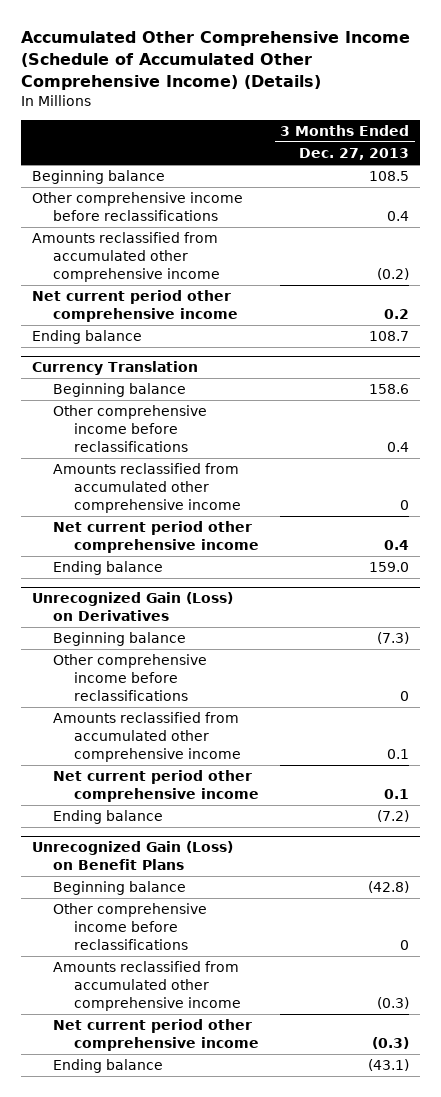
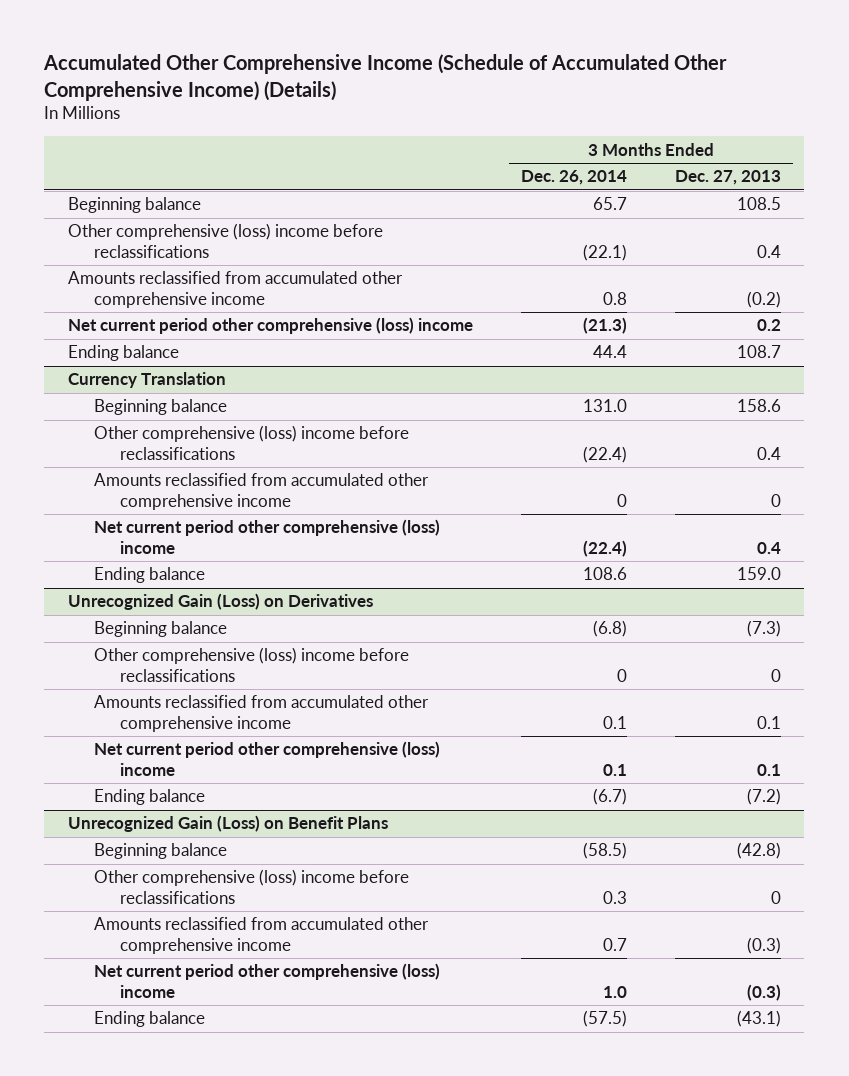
none -> [520,170,627,186] Dec. 26, 2014
[31,192,243,222] Other comprehensive income before reclassifications -> [68,223,384,259] Other comprehensive (loss) income before reclassifications
[31,290,238,323] Net current period other comprehensive income -> [68,317,474,335] Net current period other comprehensive (loss) income
[52,405,207,453] Other comprehensive income before reclassifications -> [94,425,410,461] Other comprehensive (loss) income before reclassifications
[52,521,260,554] Net current period other comprehensive income -> [94,519,441,555] Net current period other comprehensive (loss) income
[52,654,207,702] Other comprehensive income before reclassifications -> [94,647,410,683] Other comprehensive (loss) income before reclassifications
[52,770,260,803] Net current period other comprehensive income -> [94,741,441,777] Net current period other comprehensive (loss) income
[52,903,207,951] Other comprehensive income before reclassifications -> [94,869,410,905] Other comprehensive (loss) income before reclassifications
[52,1019,260,1052] Net current period other comprehensive income -> [94,963,441,999] Net current period other comprehensive (loss) income

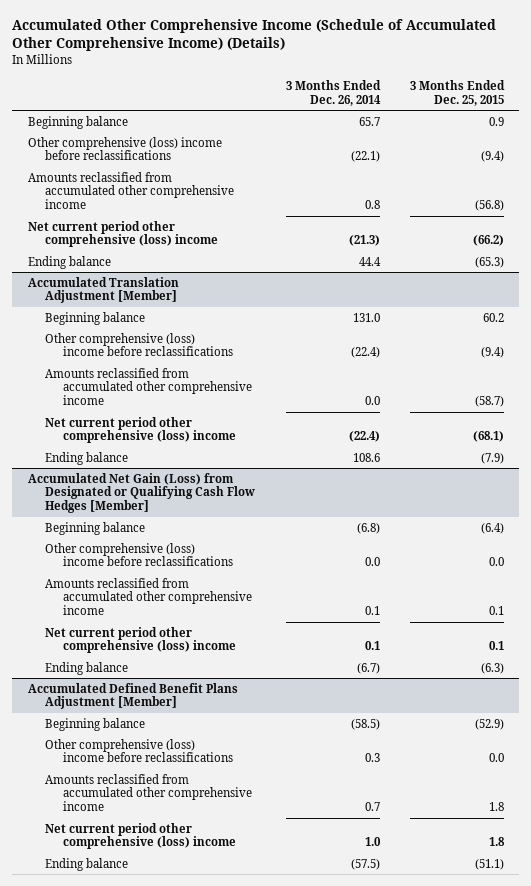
[674,170,781,186] Dec. 27, 2013 -> none
none -> [409,79,505,106] 3 Months Ended Dec. 25, 2015
[68,372,227,389] Currency Translation -> [27,276,179,304] Accumulated Translation Adjustment [Member]
[616,494,627,508] 0 -> [364,396,380,406] 0.0
[68,593,374,611] Unrecognized Gain (Loss) on Derivatives -> [27,472,256,514] Accumulated Net Gain (Loss) from Designated or Qualifying Cash Flow Hedges [Member]
[616,669,627,683] 0 -> [364,557,380,567] 0.0
[68,815,389,833] Unrecognized Gain (Loss) on Benefit Plans -> [27,682,238,710] Accumulated Defined Benefit Plans Adjustment [Member]

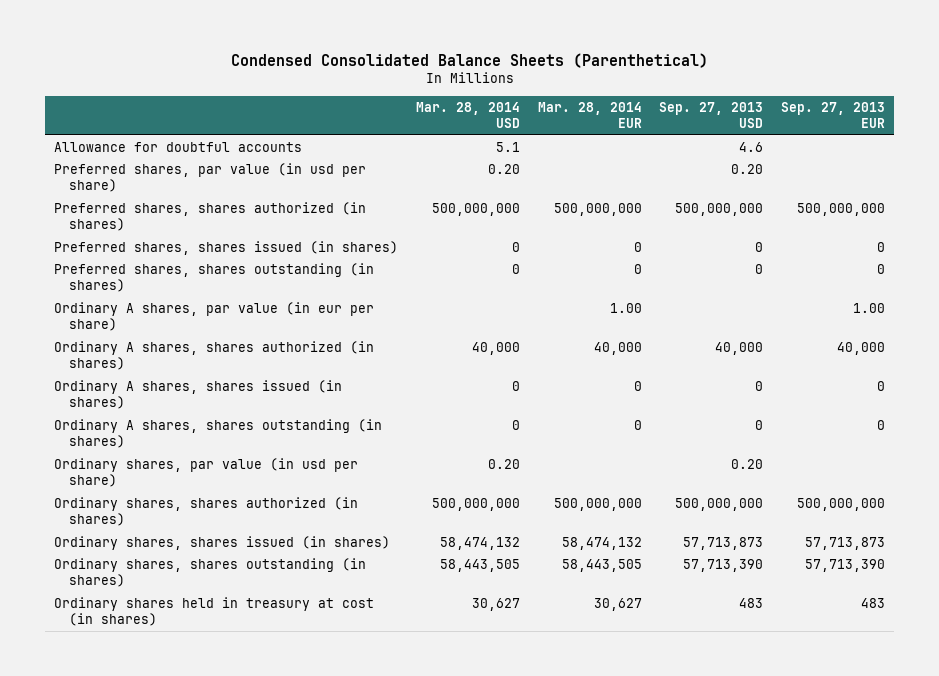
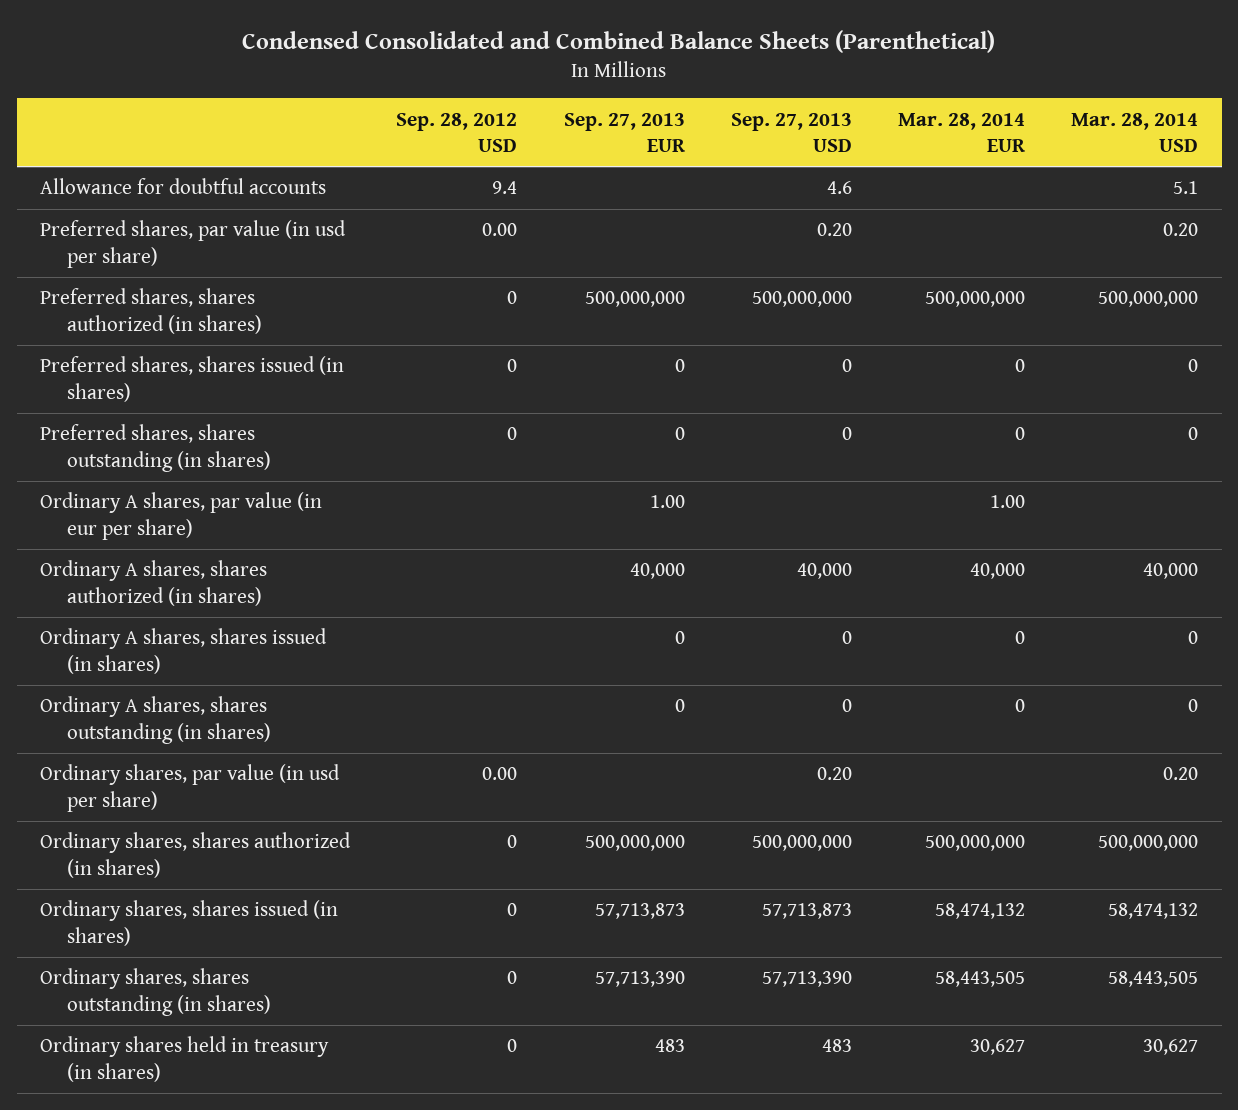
[230,52,708,68] Condensed Consolidated Balance Sheets (Parenthetical) -> [242,30,996,54] Condensed Consolidated and Combined Balance Sheets (Parenthetical)
none -> [396,112,518,152] Sep. 28, 2012 USD
[54,596,375,627] Ordinary shares held in treasury at cost (in shares) -> [39,1036,329,1082] Ordinary shares held in treasury (in shares)

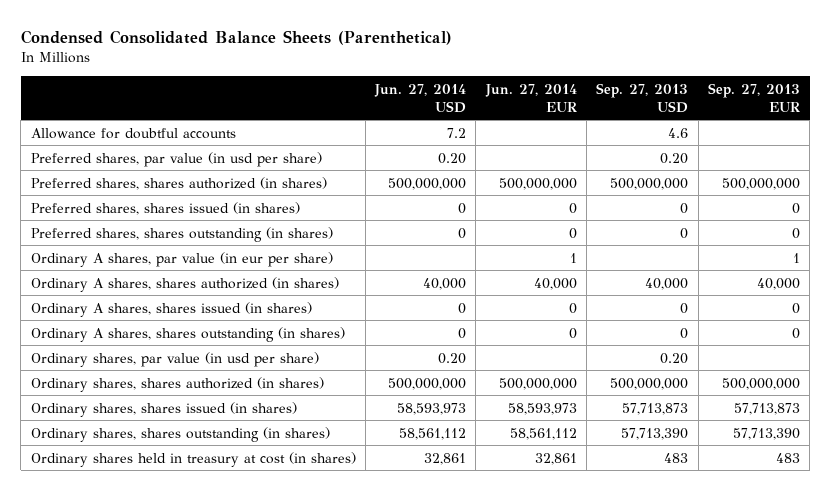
[242,30,996,54] Condensed Consolidated and Combined Balance Sheets (Parenthetical) -> [20,29,452,45] Condensed Consolidated Balance Sheets (Parenthetical)
[396,112,518,152] Sep. 28, 2012 USD -> none
[898,112,1027,152] Mar. 28, 2014 EUR -> none
[1071,112,1199,152] Mar. 28, 2014 USD -> none
none -> [374,83,467,113] Jun. 27, 2014 USD
none -> [484,83,577,112] Jun. 27, 2014 EUR
[649,495,685,509] 1.00 -> [792,252,800,263] 1
[39,1036,329,1082] Ordinary shares held in treasury (in shares) -> [30,451,356,467] Ordinary shares held in treasury at cost (in shares)

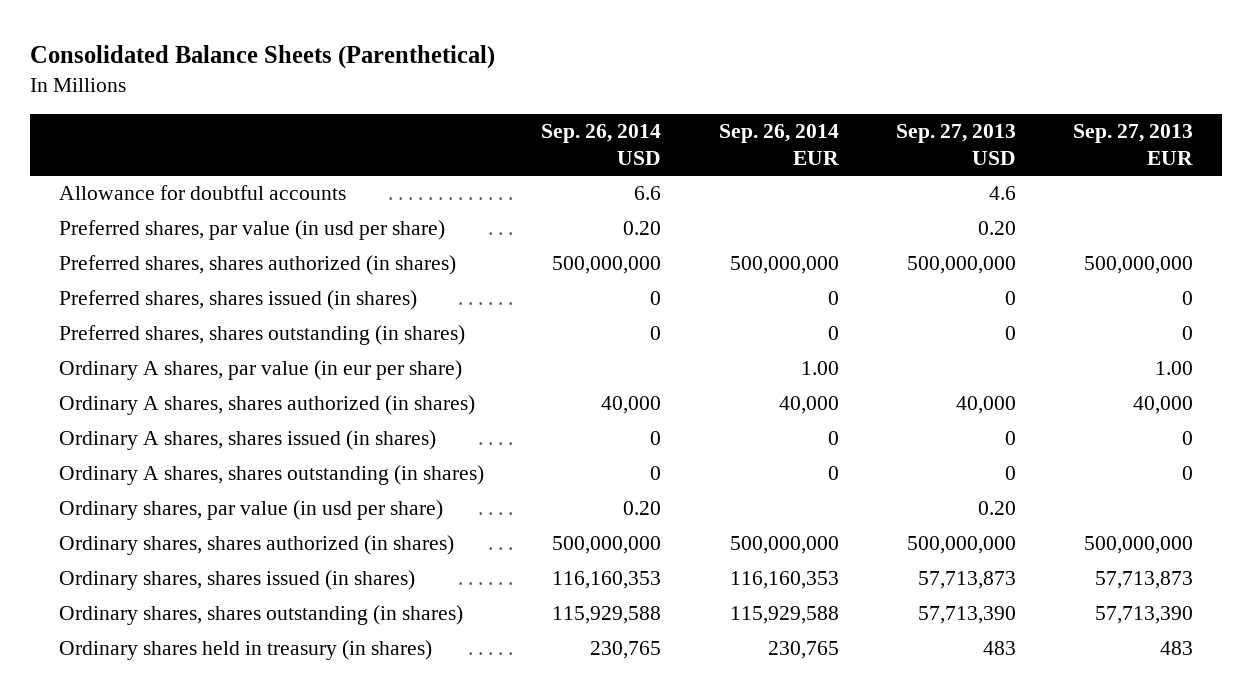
[20,29,452,45] Condensed Consolidated Balance Sheets (Parenthetical) -> [30,45,496,70] Consolidated Balance Sheets (Parenthetical)
[374,83,467,113] Jun. 27, 2014 USD -> none
[484,83,577,112] Jun. 27, 2014 EUR -> none
none -> [541,124,662,166] Sep. 26, 2014 USD
none -> [718,124,839,166] Sep. 26, 2014 EUR
[792,252,800,263] 1 -> [1155,361,1194,376] 1.00
[30,451,356,467] Ordinary shares held in treasury at cost (in shares) -> [58,640,432,661] Ordinary shares held in treasury (in shares)

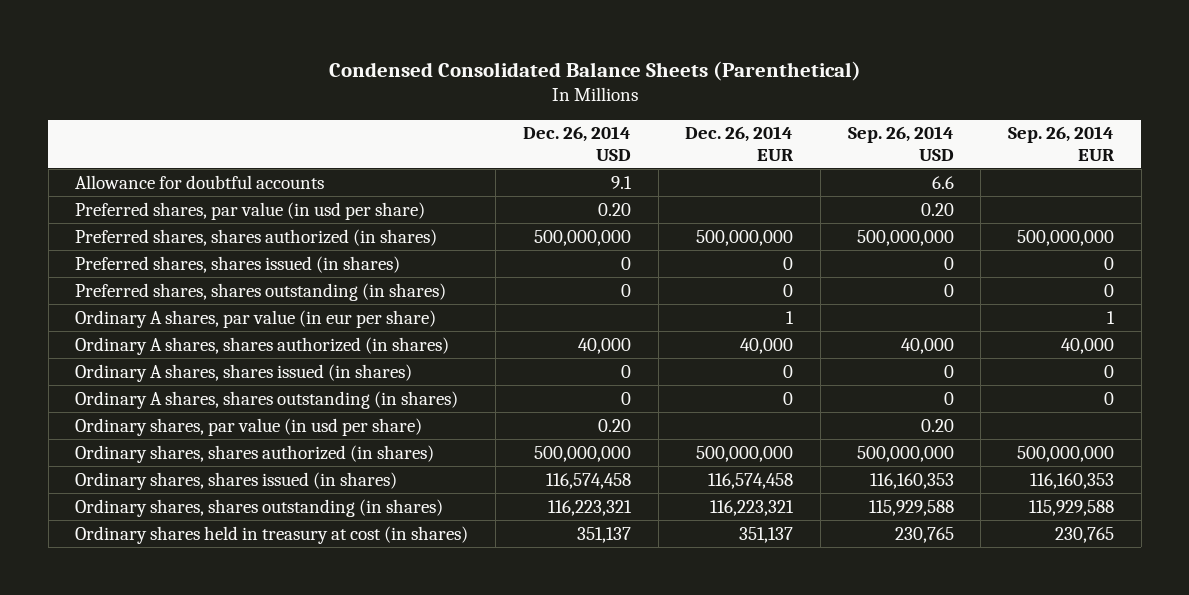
[30,45,496,70] Consolidated Balance Sheets (Parenthetical) -> [328,60,861,81] Condensed Consolidated Balance Sheets (Parenthetical)
[895,124,1016,166] Sep. 27, 2013 USD -> none
[1073,124,1194,166] Sep. 27, 2013 EUR -> none
none -> [522,126,631,161] Dec. 26, 2014 USD
none -> [685,126,794,161] Dec. 26, 2014 EUR
[800,361,839,376] 1.00 -> [1106,310,1115,324] 1
[58,640,432,661] Ordinary shares held in treasury (in shares) -> [75,525,469,544] Ordinary shares held in treasury at cost (in shares)

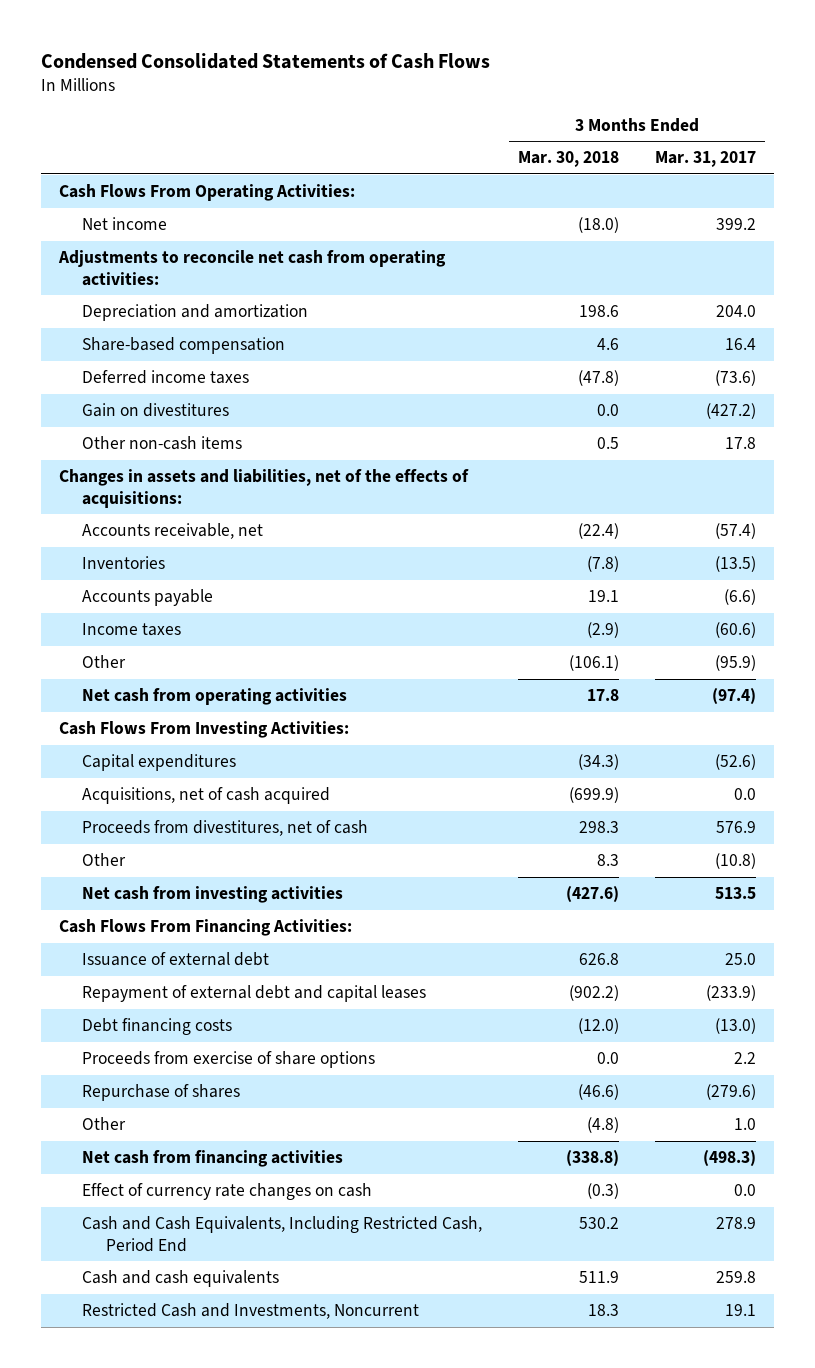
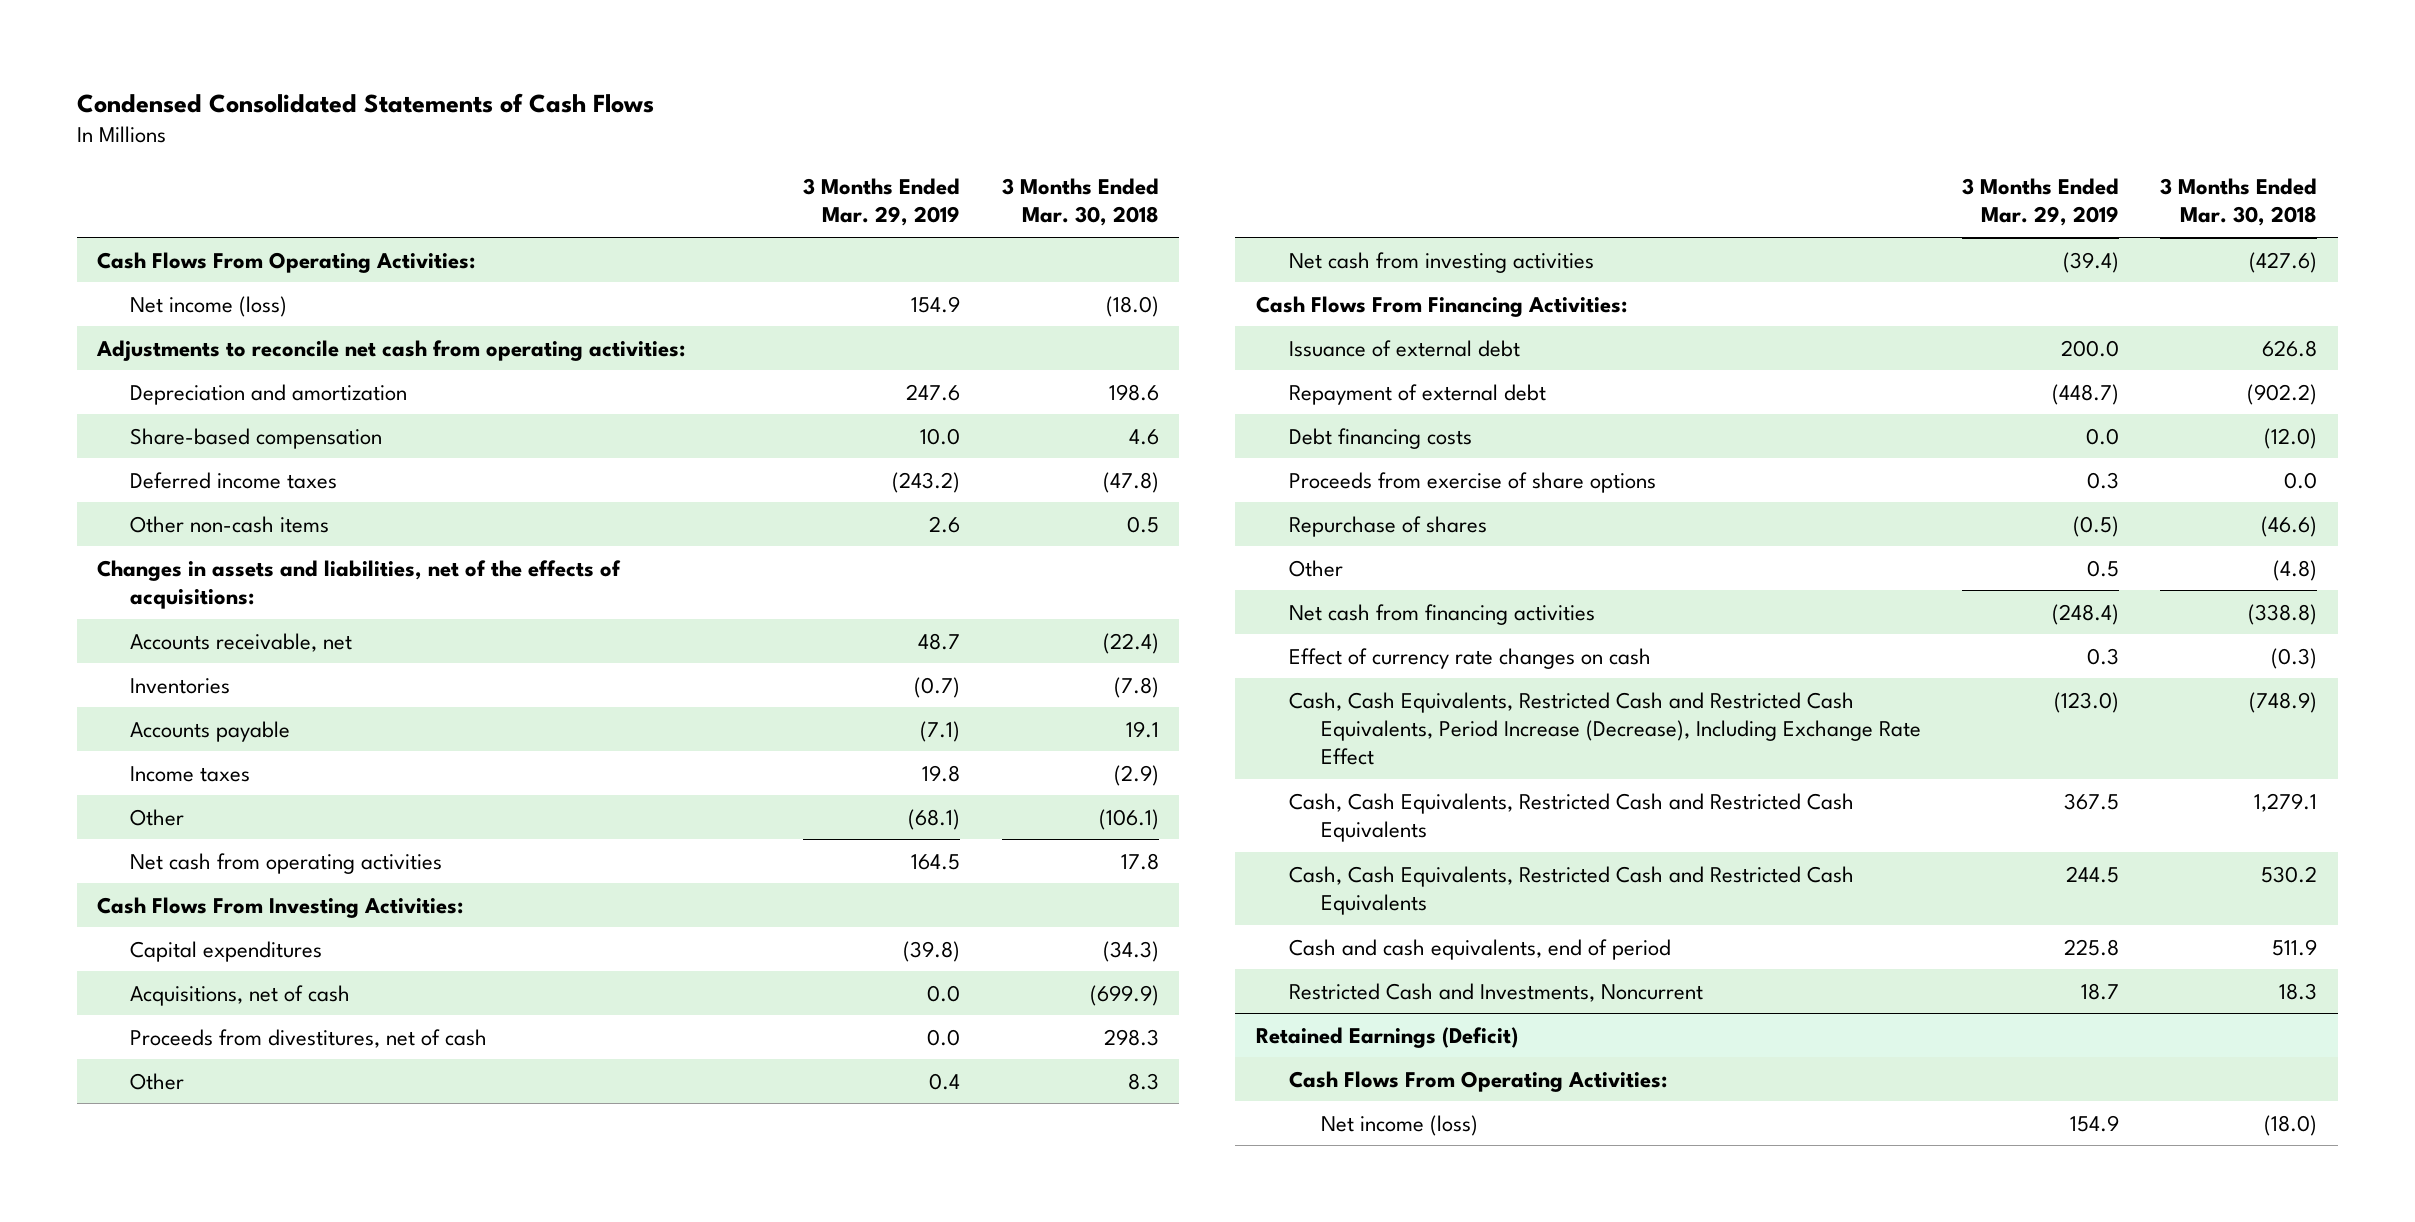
[654,151,756,168] Mar. 31, 2017 -> none
none -> [803,178,961,227] 3 Months Ended Mar. 29, 2019
[82,217,168,231] Net income -> [129,295,287,317] Net income (loss)
[82,403,230,418] Gain on divestitures -> none
[82,787,331,805] Acquisitions, net of cash acquired -> [129,984,350,1006] Acquisitions, net of cash
[82,985,427,1003] Repayment of external debt and capital leases -> [1288,383,1546,405] Repayment of external debt
none -> [1288,691,1921,766] Cash, Cash Equivalents, Restricted Cash and Restricted Cash Equivalents, Period Increase (Decrease), Including Exchange Rate Effect
none -> [1288,792,1854,843] Cash, Cash Equivalents, Restricted Cash and Restricted Cash Equivalents
[82,1216,483,1252] Cash and Cash Equivalents, Including Restricted Cash, Period End -> [1288,865,1854,916] Cash, Cash Equivalents, Restricted Cash and Restricted Cash Equivalents
[82,1270,280,1288] Cash and cash equivalents -> [1288,938,1671,960] Cash and cash equivalents, end of period
none -> [1256,1026,1519,1048] Retained Earnings (Deficit)
none -> [1288,1070,1667,1092] Cash Flows From Operating Activities:
none -> [1320,1114,1478,1136] Net income (loss)

